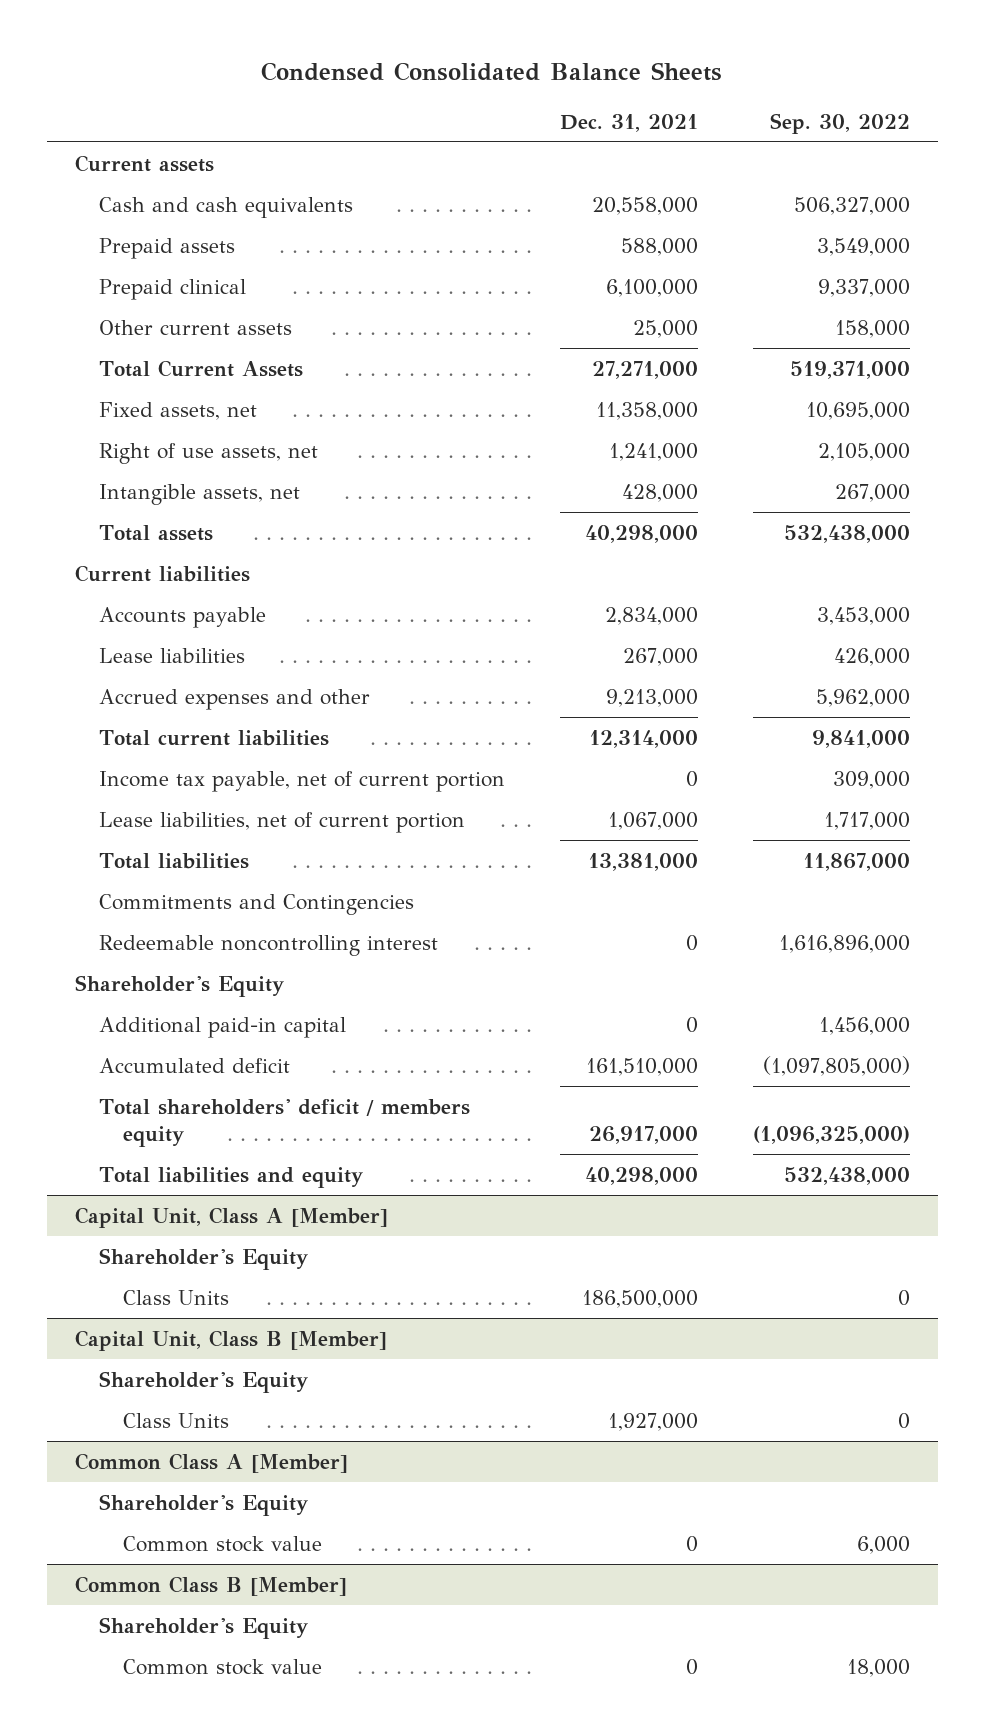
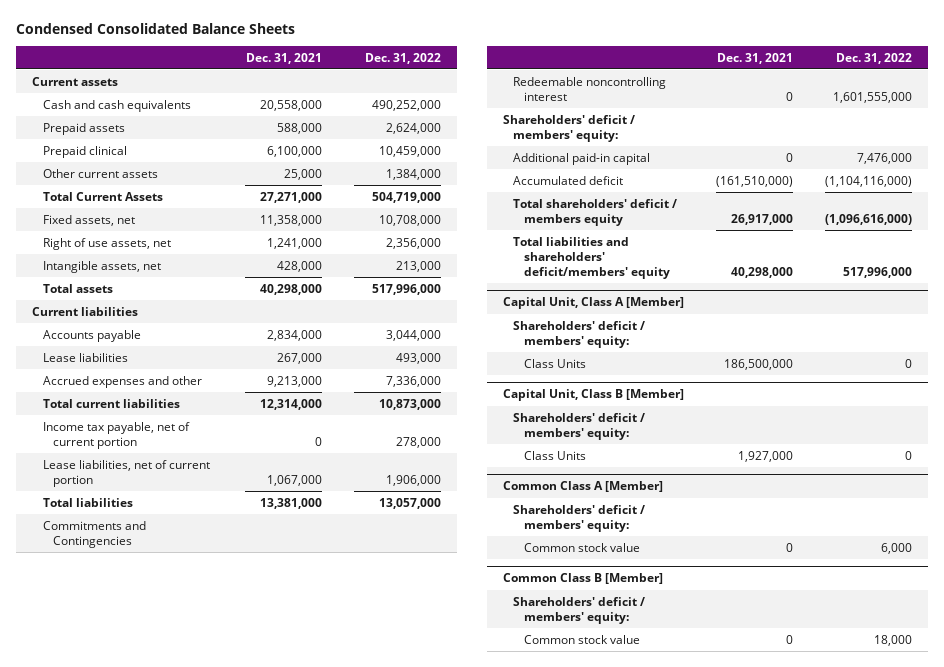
[770,112,911,134] Sep. 30, 2022 -> none
none -> [365,52,442,64] Dec. 31, 2022
[74,974,284,997] Shareholder's Equity -> [502,114,635,142] Shareholders' deficit / members' equity:
[585,1057,698,1076] 161,510,000 -> [715,175,793,187] (161,510,000)
[98,1166,363,1188] Total liabilities and equity -> [513,236,670,279] Total liabilities and shareholders' deficit/members' equity
[98,1247,308,1270] Shareholder's Equity -> [513,320,646,348] Shareholders' deficit / members' equity:
[98,1370,308,1393] Shareholder's Equity -> [513,412,646,440] Shareholders' deficit / members' equity:
[98,1493,308,1516] Shareholder's Equity -> [513,504,646,532] Shareholders' deficit / members' equity:
[98,1616,308,1639] Shareholder's Equity -> [513,596,646,624] Shareholders' deficit / members' equity:

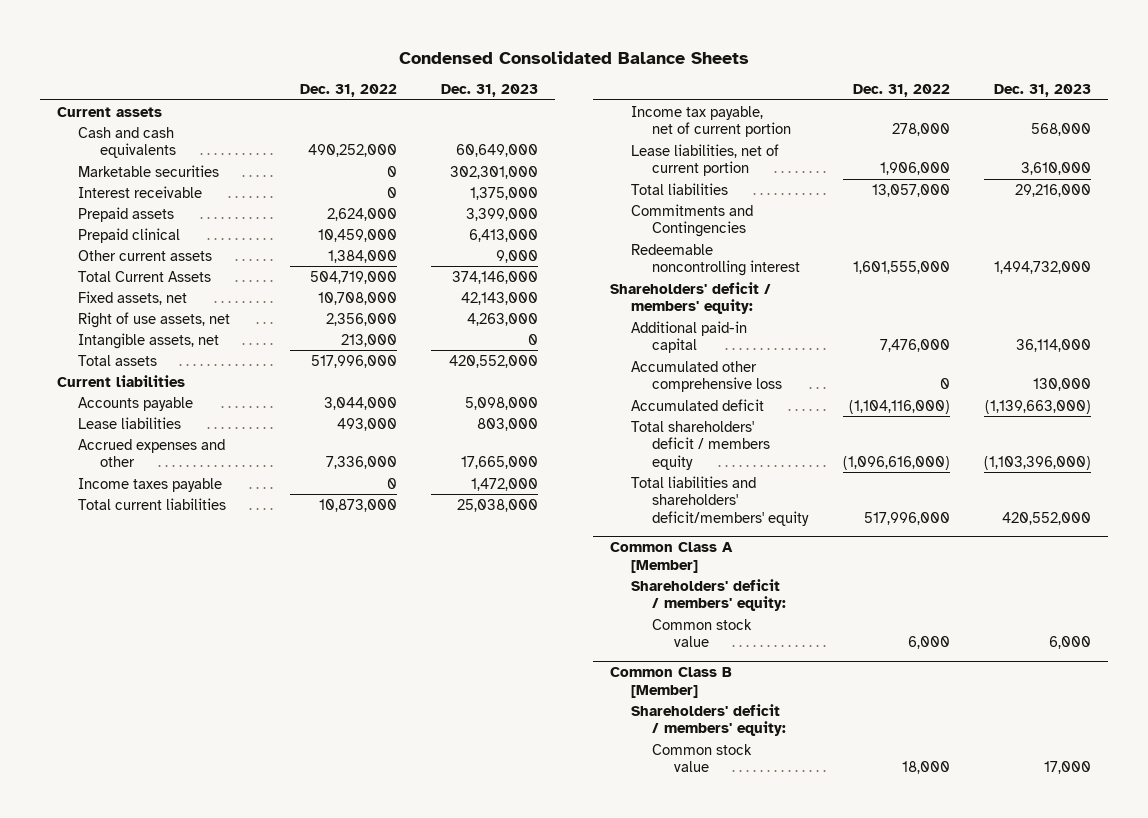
[246,52,323,64] Dec. 31, 2021 -> none
none -> [441,84,539,98] Dec. 31, 2023
none -> [78,164,220,177] Marketable securities
none -> [78,185,203,198] Interest receivable
none -> [78,477,223,492] Income taxes payable
none -> [631,360,783,393] Accumulated other comprehensive loss
[502,297,684,310] Capital Unit, Class A [Member] -> none
[513,320,646,348] Shareholders' deficit / members' equity: -> none
[523,358,586,368] Class Units -> none
[502,389,684,402] Capital Unit, Class B [Member] -> none
[513,412,646,440] Shareholders' deficit / members' equity: -> none
[523,450,586,460] Class Units -> none

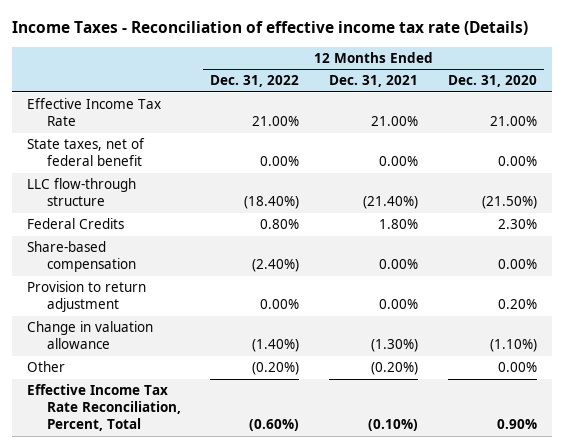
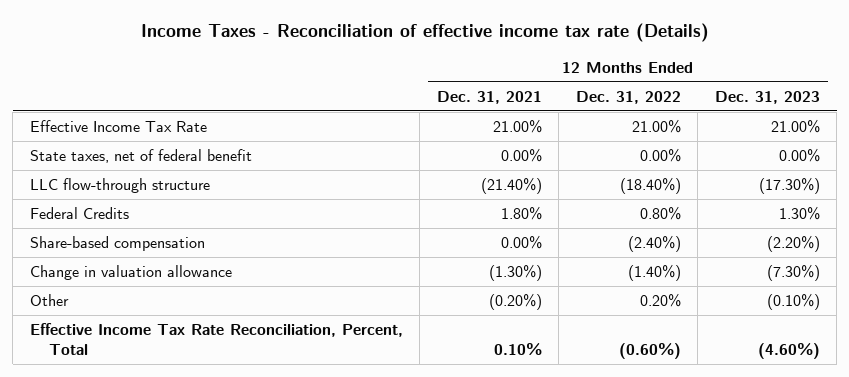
[447,75,537,88] Dec. 31, 2020 -> none
none -> [714,90,820,104] Dec. 31, 2023
[27,281,147,313] Provision to return adjustment -> none
[252,362,300,376] (0.20%) -> [639,293,681,308] 0.20%
[368,419,419,432] (0.10%) -> [493,342,542,355] 0.10%

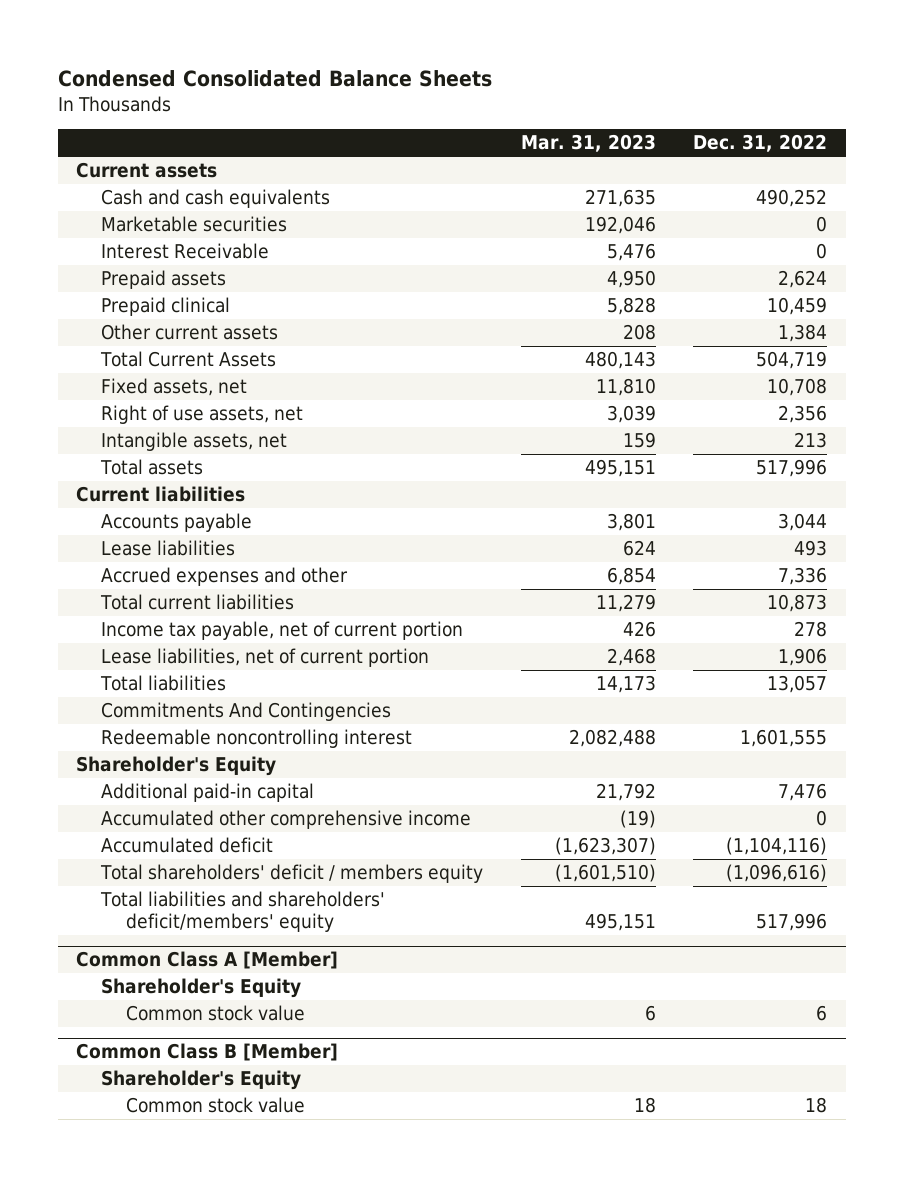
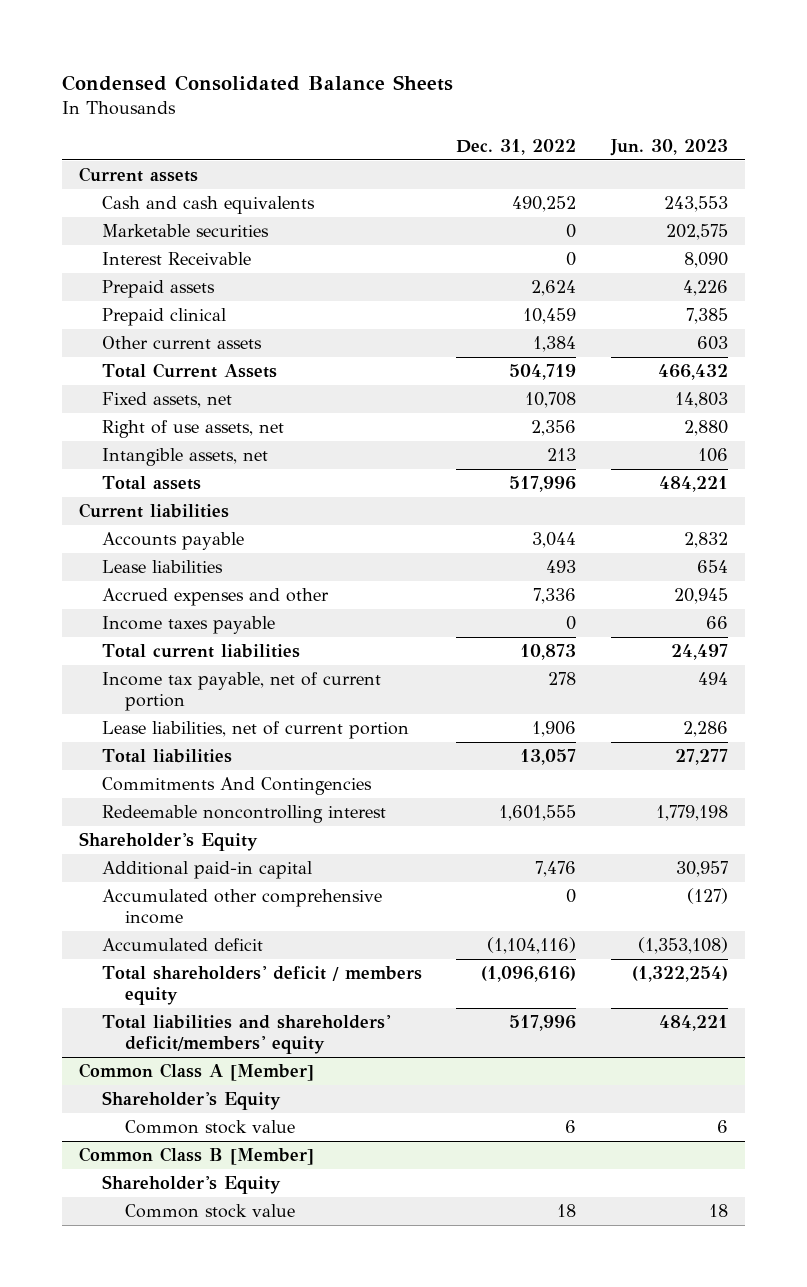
[520,134,656,153] Mar. 31, 2023 -> none
none -> [609,138,728,156] Jun. 30, 2023
none -> [101,616,275,635] Income taxes payable

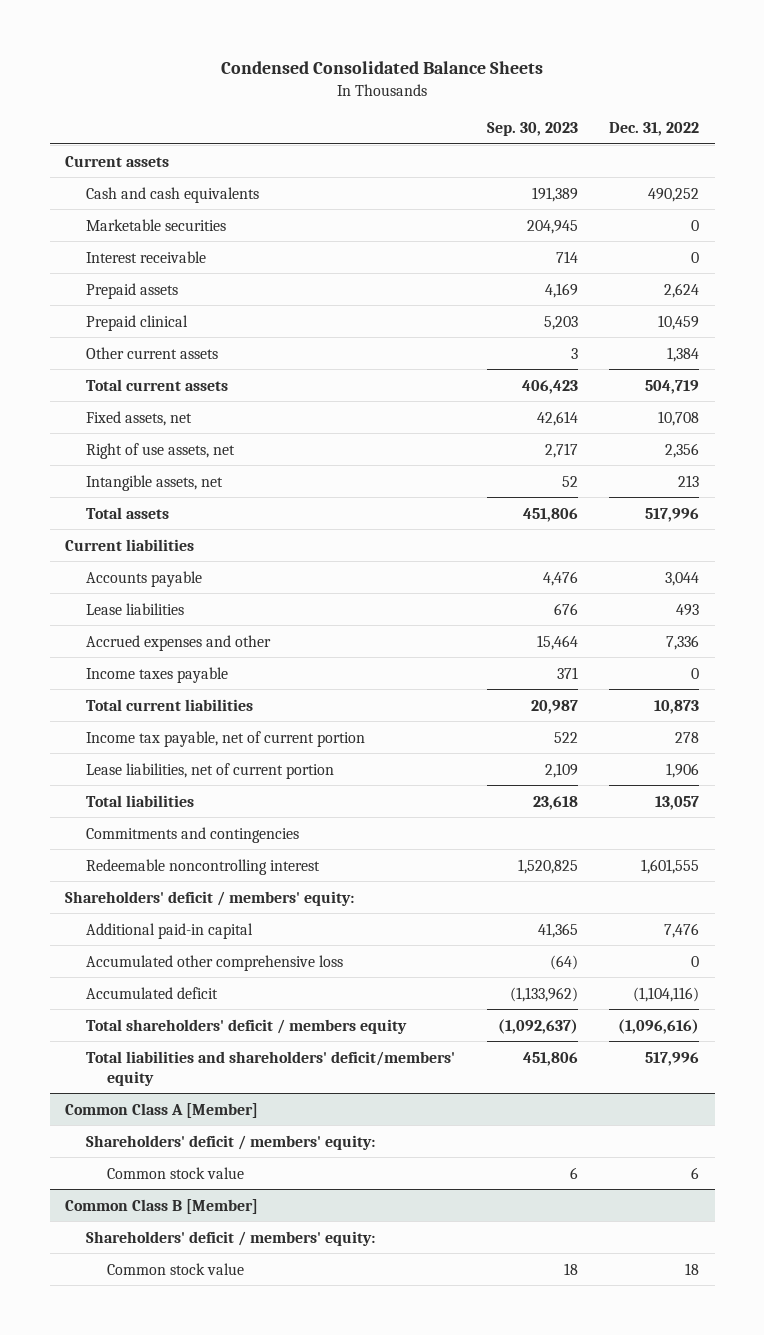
[609,138,728,156] Jun. 30, 2023 -> none
none -> [486,121,578,136] Sep. 30, 2023
[101,252,251,266] Interest Receivable -> [86,250,207,263] Interest receivable
[101,363,277,379] Total Current Assets -> [86,378,229,391] Total current assets
[101,777,372,796] Commitments And Contingencies -> [86,826,300,843] Commitments and contingencies
[78,832,258,852] Shareholder's Equity -> [65,890,355,906] Shareholders' deficit / members' equity:
[101,889,382,925] Accumulated other comprehensive income -> [86,954,344,971] Accumulated other comprehensive loss
[101,1091,281,1111] Shareholder's Equity -> [86,1134,376,1150] Shareholders' deficit / members' equity:
[101,1175,281,1195] Shareholder's Equity -> [86,1230,376,1246] Shareholders' deficit / members' equity:

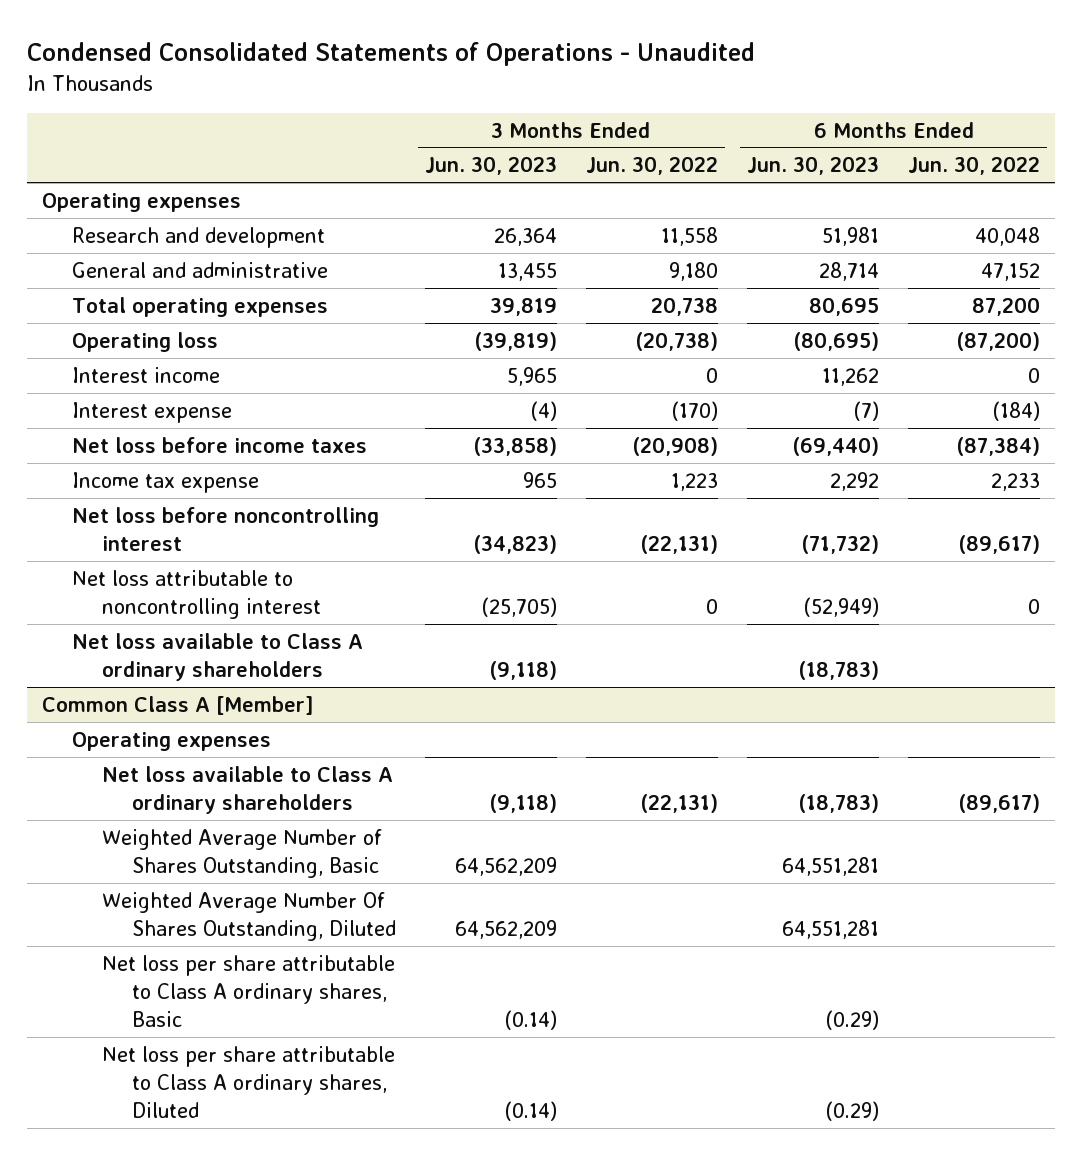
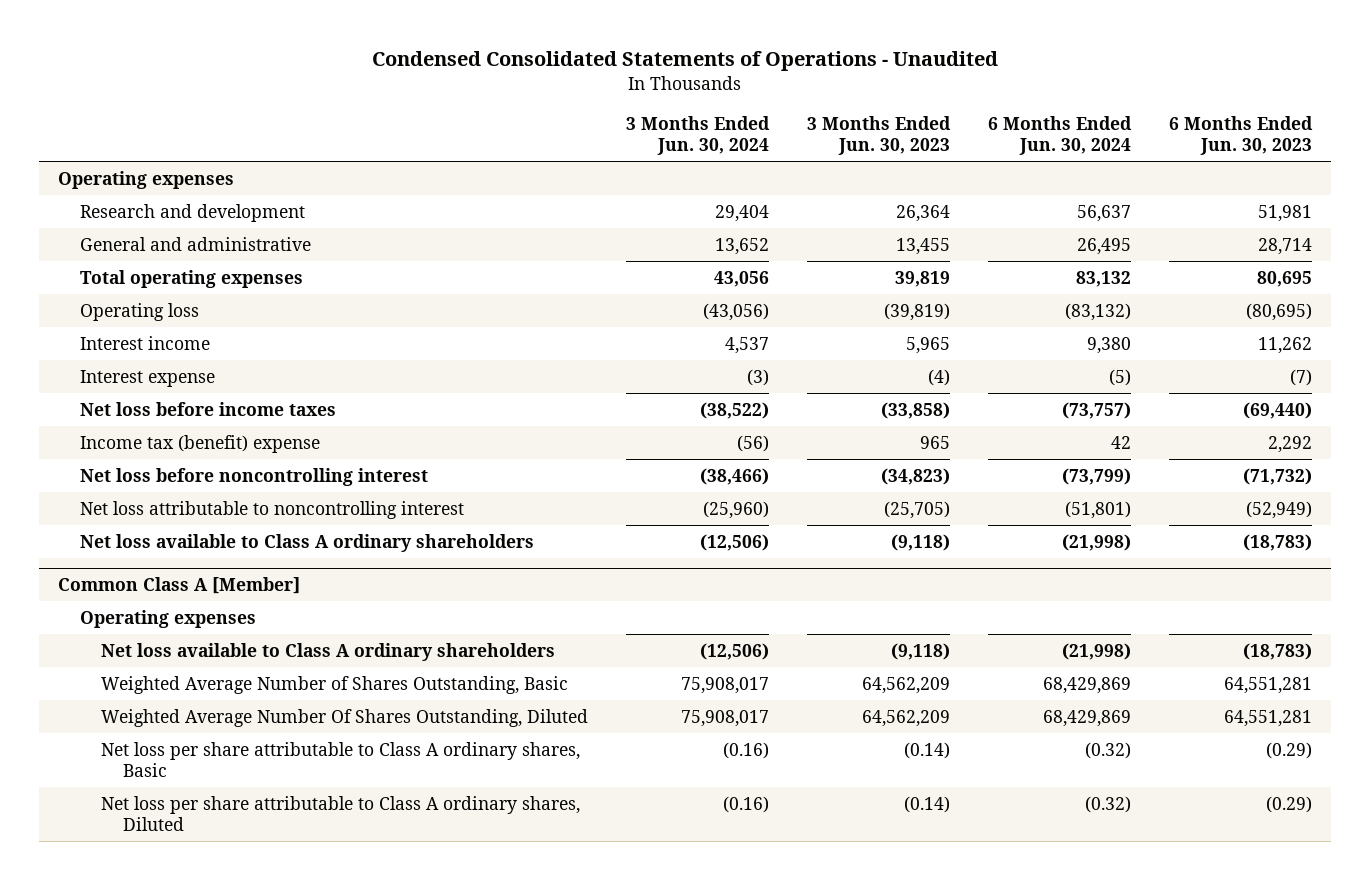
[586,156,719,176] Jun. 30, 2022 -> none
[908,156,1041,176] Jun. 30, 2022 -> none
none -> [626,116,771,156] 3 Months Ended Jun. 30, 2024
none -> [988,116,1133,156] 6 Months Ended Jun. 30, 2024
[71,471,259,493] Income tax expense -> [79,434,320,453] Income tax (benefit) expense

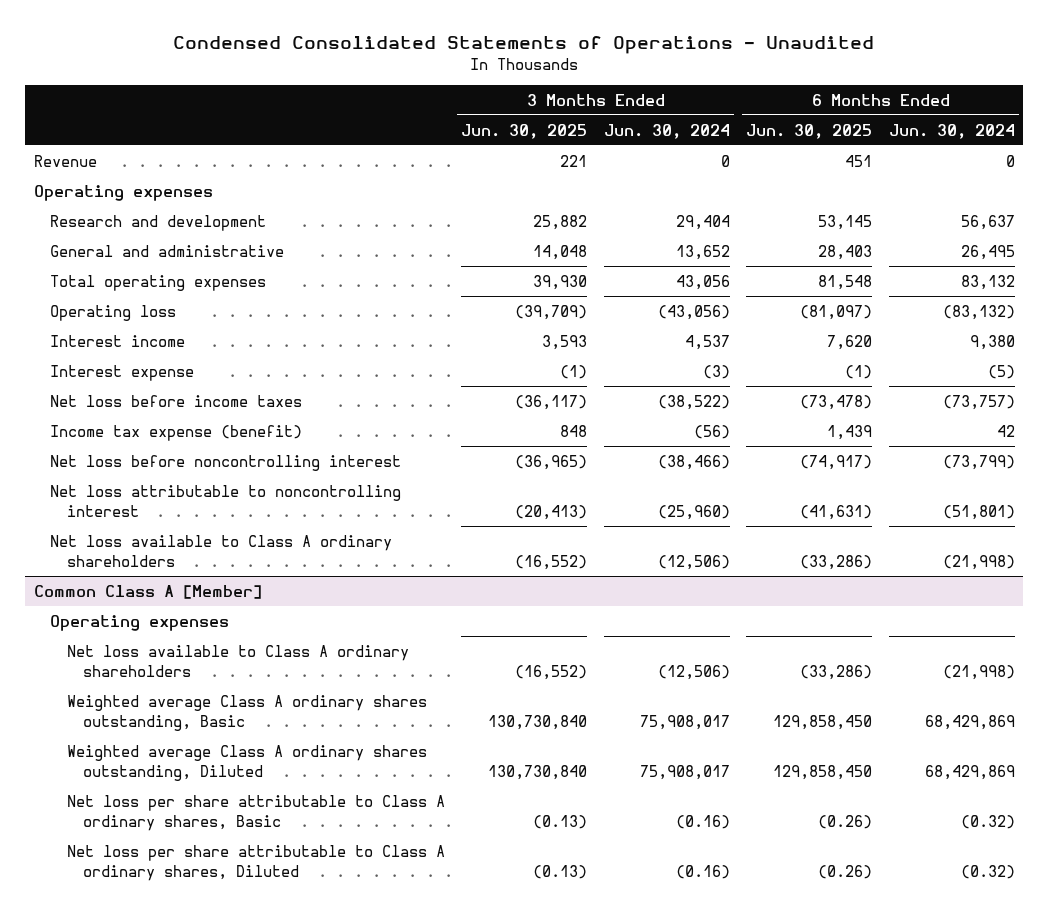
[807,116,952,156] 3 Months Ended Jun. 30, 2023 -> none
[1169,116,1314,156] 6 Months Ended Jun. 30, 2023 -> none
none -> [461,123,588,139] Jun. 30, 2025
none -> [746,123,873,139] Jun. 30, 2025
none -> [33,154,97,167] Revenue
[79,434,320,453] Income tax (benefit) expense -> [50,424,303,441] Income tax expense (benefit)
[101,675,569,694] Weighted Average Number of Shares Outstanding, Basic -> [66,694,427,731] Weighted average Class A ordinary shares outstanding, Basic
[101,708,589,727] Weighted Average Number Of Shares Outstanding, Diluted -> [66,744,427,781] Weighted average Class A ordinary shares outstanding, Diluted

